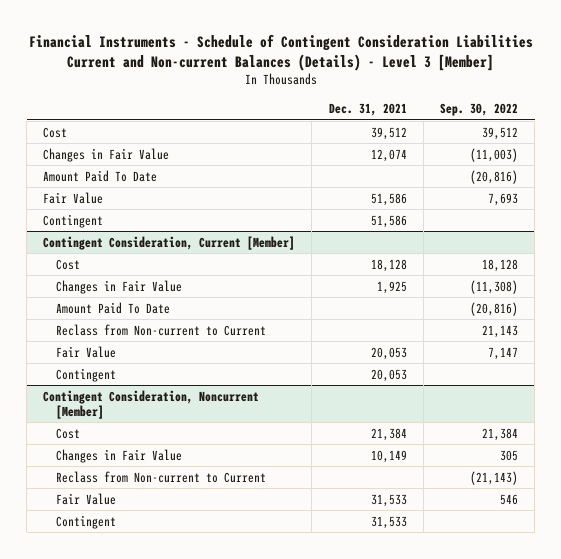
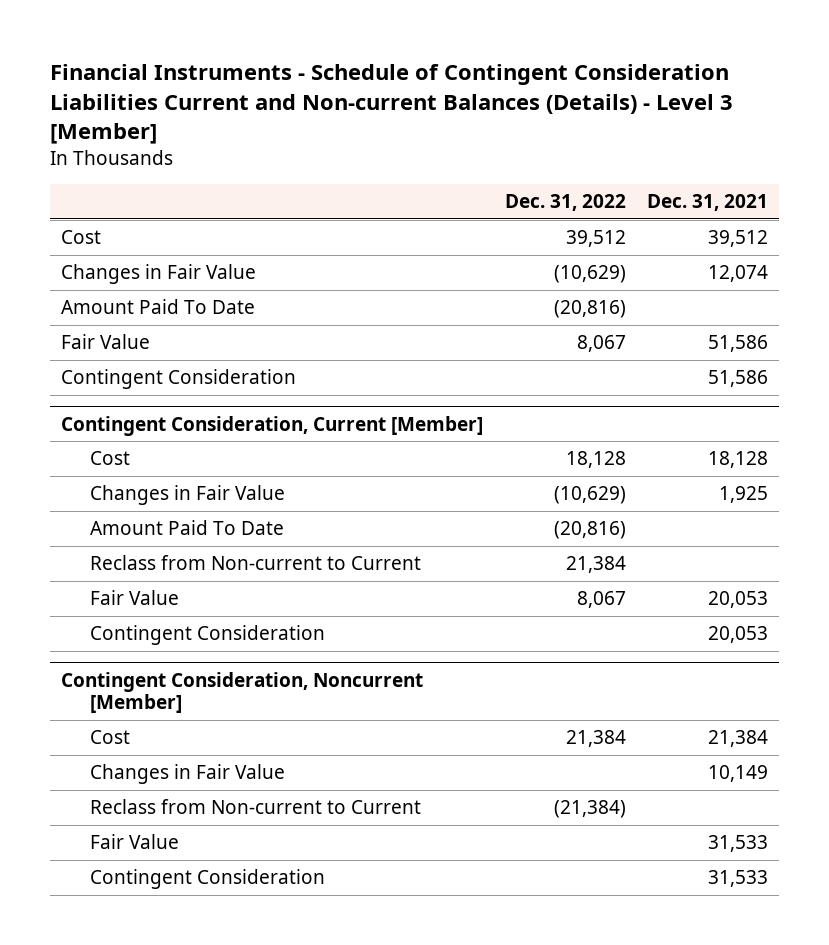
[439,102,518,116] Sep. 30, 2022 -> none
none -> [504,194,626,212] Dec. 31, 2022
[43,213,104,228] Contingent -> [61,369,297,390] Contingent Consideration
[55,367,116,382] Contingent -> [89,625,325,646] Contingent Consideration
[55,514,116,529] Contingent -> [89,869,325,890] Contingent Consideration

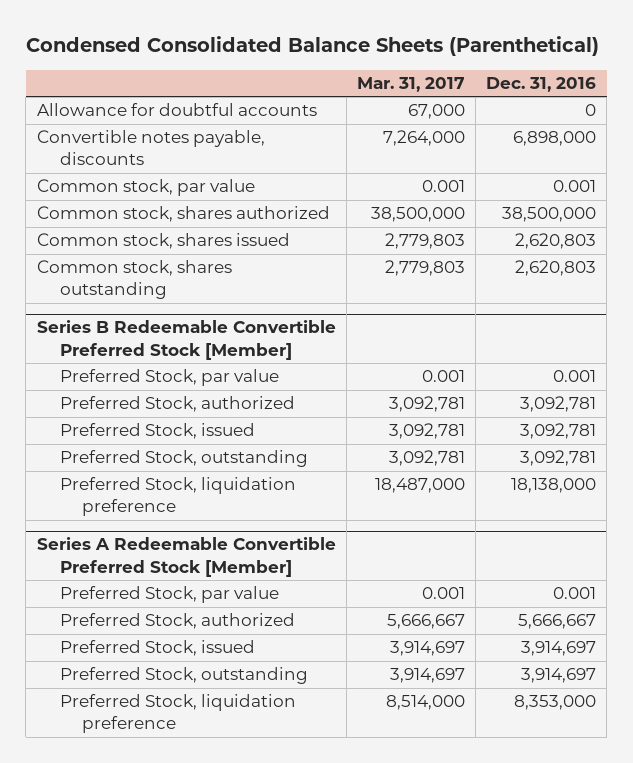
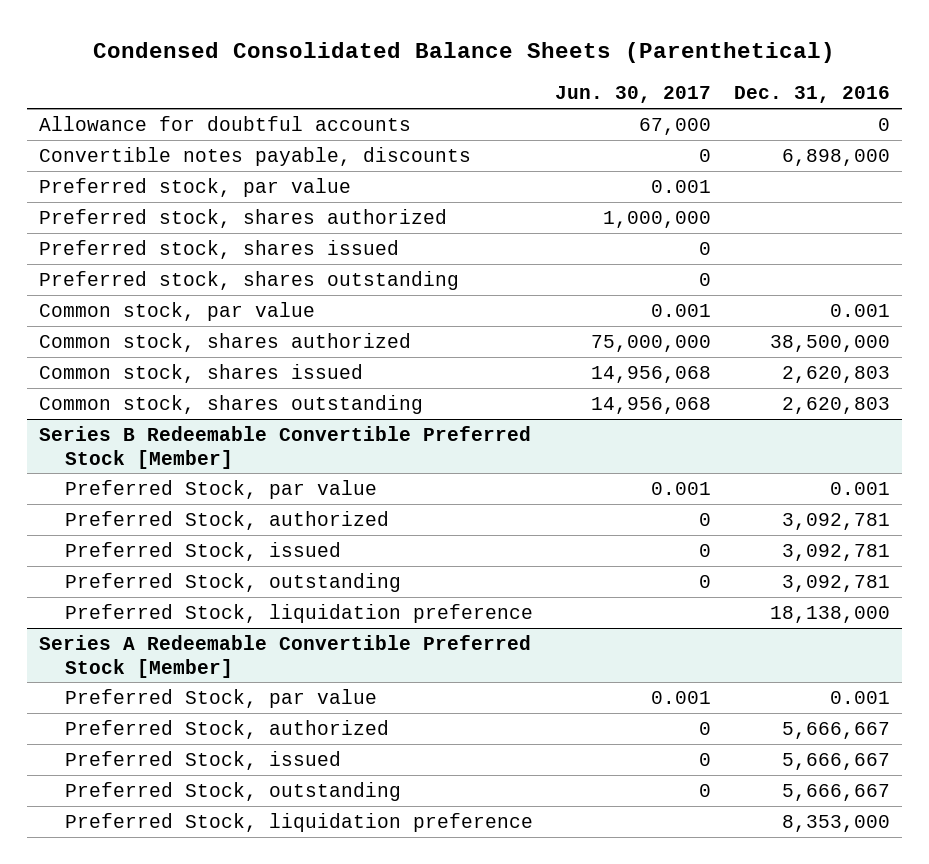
[356,76,465,92] Mar. 31, 2017 -> none
none -> [555,86,712,104] Jun. 30, 2017
none -> [38,177,351,197] Preferred stock, par value
none -> [38,208,447,228] Preferred stock, shares authorized
none -> [38,239,399,259] Preferred stock, shares issued
none -> [38,270,459,290] Preferred stock, shares outstanding
[521,641,597,657] 3,914,697 -> [782,752,891,770] 5,666,667
[521,668,597,684] 3,914,697 -> [782,783,891,801] 5,666,667

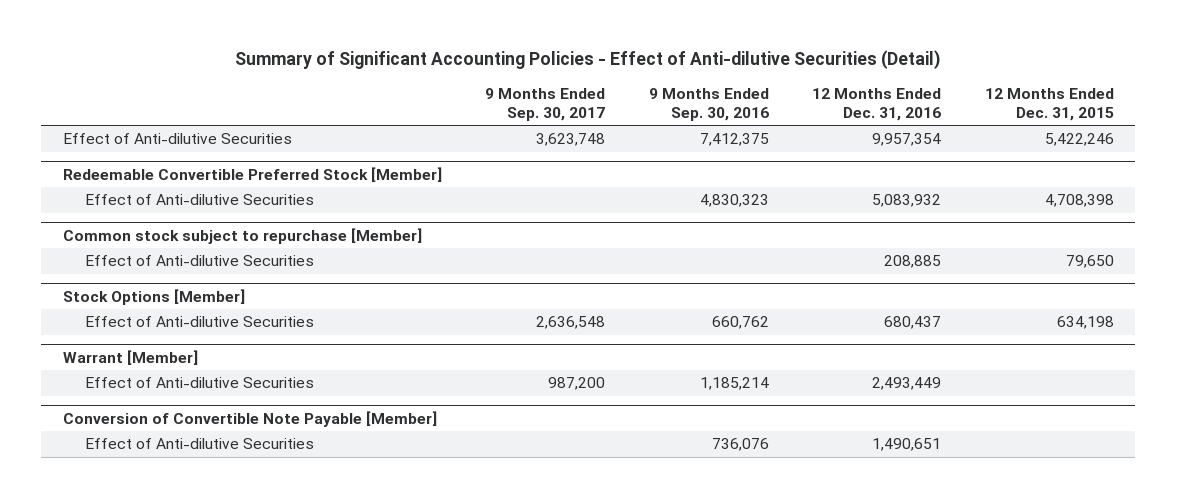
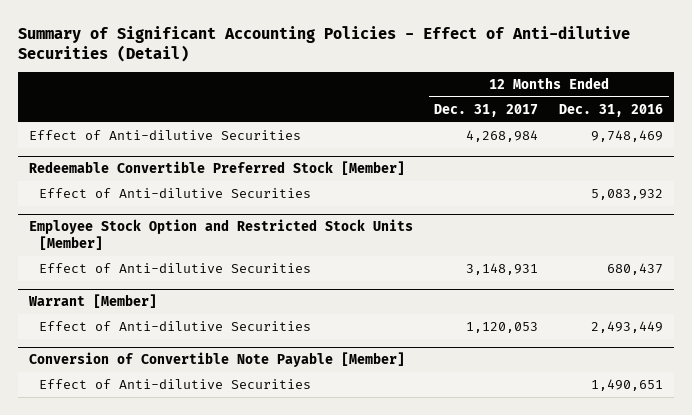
[485,87,606,121] 9 Months Ended Sep. 30, 2017 -> none
[648,87,769,121] 9 Months Ended Sep. 30, 2016 -> none
[984,87,1114,121] 12 Months Ended Dec. 31, 2015 -> none
none -> [434,103,539,117] Dec. 31, 2017
[872,133,942,147] 9,957,354 -> [591,129,664,142] 9,748,469
[63,227,423,244] Common stock subject to repurchase [Member] -> none
[85,255,315,267] Effect of Anti-dilutive Securities -> none
[63,288,246,305] Stock Options [Member] -> none
none -> [28,219,413,250] Employee Stock Option and Restricted Stock Units [Member]

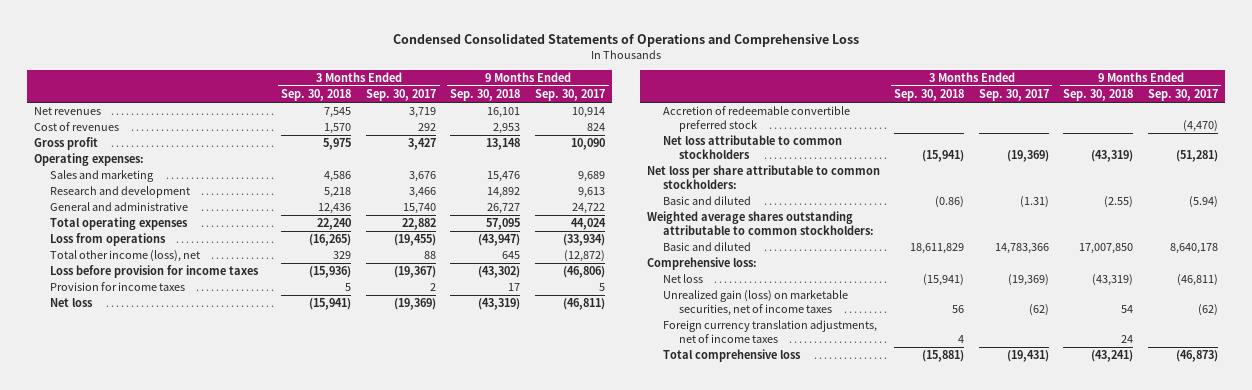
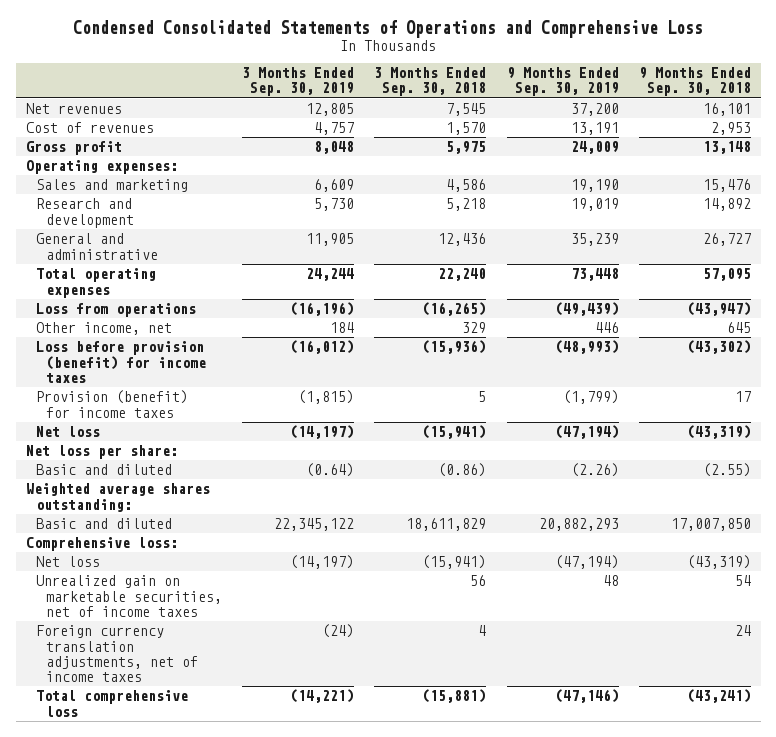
[365,89,436,102] Sep. 30, 2017 -> none
[534,89,605,102] Sep. 30, 2017 -> none
none -> [242,67,355,97] 3 Months Ended Sep. 30, 2019
none -> [506,67,619,97] 9 Months Ended Sep. 30, 2019
[50,250,201,263] Total other income (loss), net -> [35,322,172,336] Other income, net
[50,265,260,279] Loss before provision for income taxes -> [35,341,206,383] Loss before provision (benefit) for income taxes
[50,282,186,292] Provision for income taxes -> [35,390,188,418] Provision (benefit) for income taxes
[663,106,851,132] Accretion of redeemable convertible preferred stock -> none
[663,135,843,159] Net loss attributable to common stockholders -> none
[646,165,880,189] Net loss per share attributable to common stockholders: -> [25,445,178,460] Net loss per share:
[646,211,875,235] Weighted average shares outstanding attributable to common stockholders: -> [25,483,210,512] Weighted average shares outstanding:
[663,290,849,316] Unrealized gain (loss) on marketable securities, net of income taxes -> [35,575,222,617] Unrealized gain on marketable securities, net of income taxes

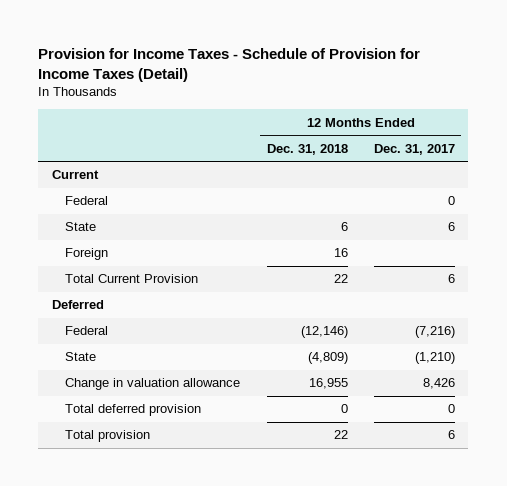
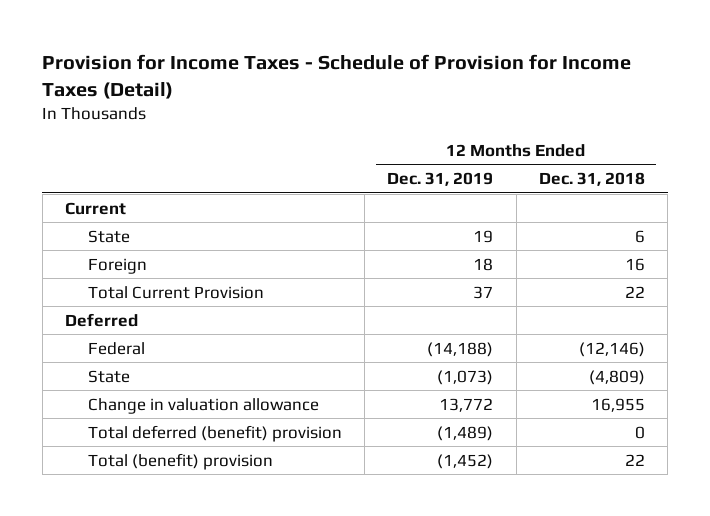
[373,143,455,155] Dec. 31, 2017 -> none
none -> [387,172,494,187] Dec. 31, 2019
[65,196,109,206] Federal -> none
[65,404,202,417] Total deferred provision -> [87,424,342,442] Total deferred (benefit) provision
[65,430,151,443] Total provision -> [87,452,273,470] Total (benefit) provision

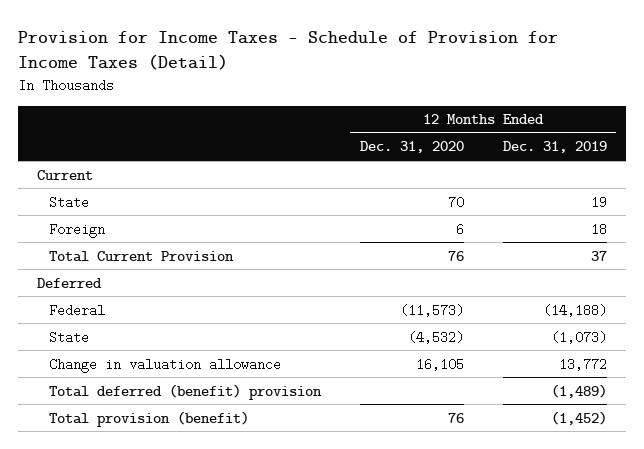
[538,172,645,187] Dec. 31, 2018 -> none
none -> [360,141,465,154] Dec. 31, 2020
[87,452,273,470] Total (benefit) provision -> [49,410,250,427] Total provision (benefit)

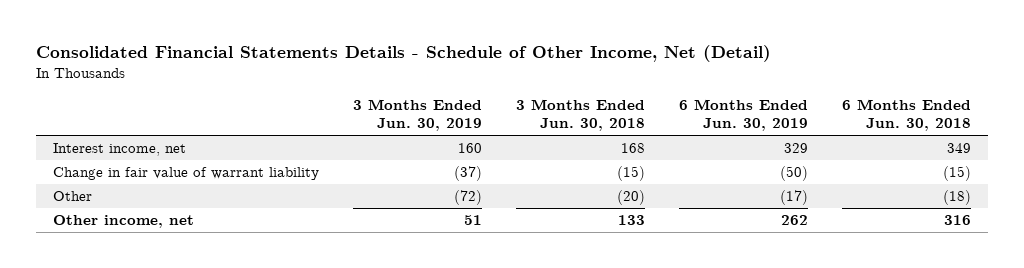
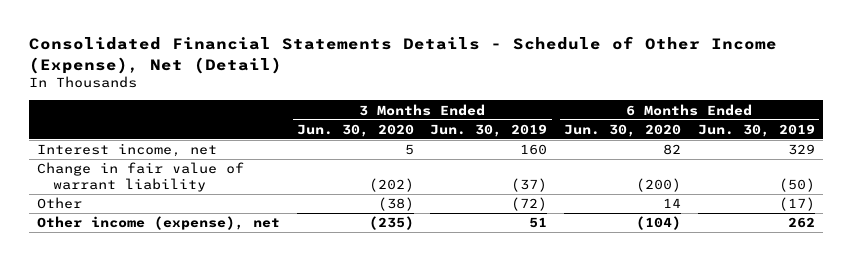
[35,45,771,63] Consolidated Financial Statements Details - Schedule of Other Income, Net (Detail) -> [28,36,777,74] Consolidated Financial Statements Details - Schedule of Other Income (Expense), Net (Detail)
[515,98,645,132] 3 Months Ended Jun. 30, 2018 -> none
[841,98,971,132] 6 Months Ended Jun. 30, 2018 -> none
none -> [296,123,414,137] Jun. 30, 2020
none -> [564,123,682,137] Jun. 30, 2020
[52,214,194,228] Other income, net -> [37,216,281,231] Other income (expense), net

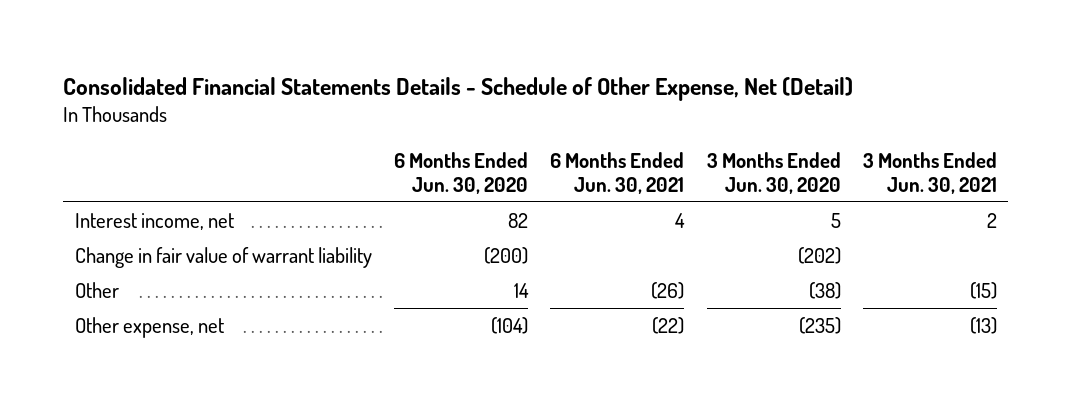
[28,36,777,74] Consolidated Financial Statements Details - Schedule of Other Income (Expense), Net (Detail) -> [63,76,854,101] Consolidated Financial Statements Details - Schedule of Other Expense, Net (Detail)
[430,123,548,137] Jun. 30, 2019 -> none
[697,123,815,137] Jun. 30, 2019 -> none
none -> [550,151,685,194] 6 Months Ended Jun. 30, 2021
none -> [863,151,998,194] 3 Months Ended Jun. 30, 2021
[37,216,281,231] Other income (expense), net -> [74,317,224,339] Other expense, net

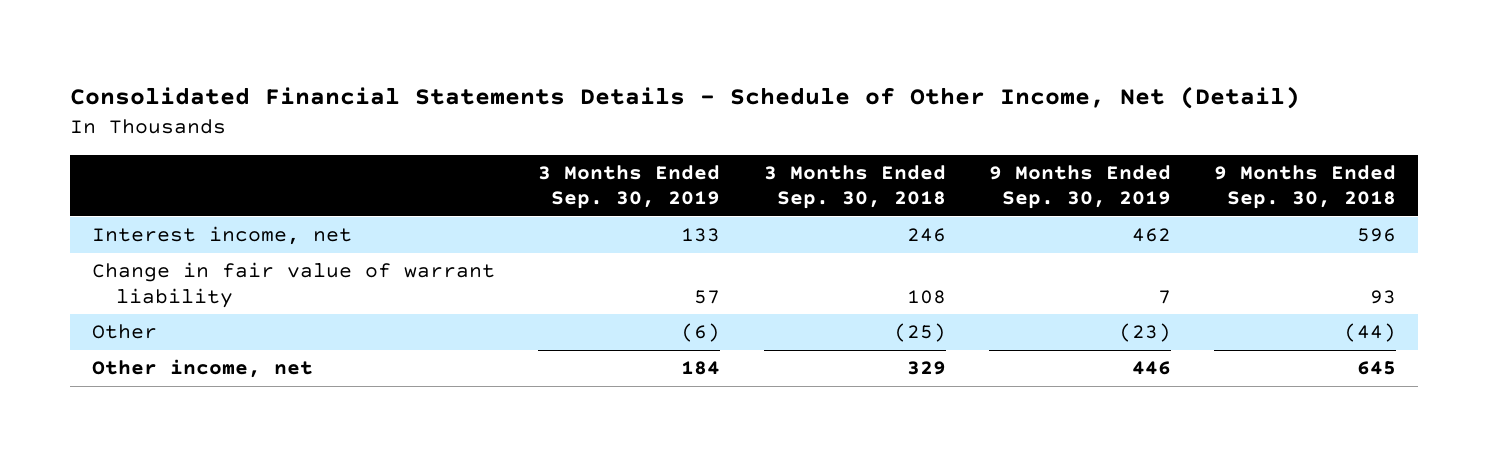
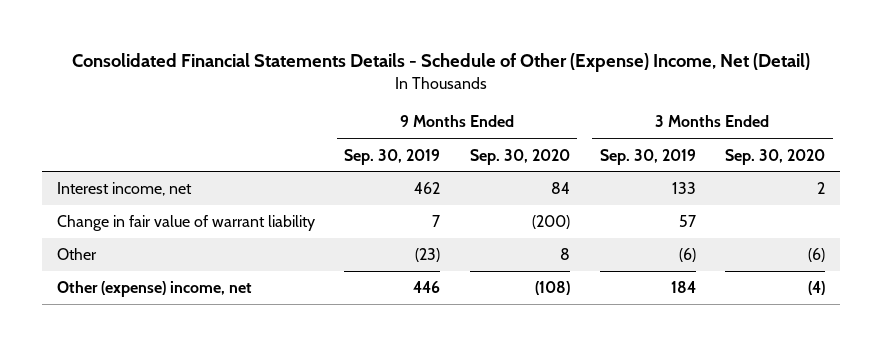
[70,85,1301,109] Consolidated Financial Statements Details - Schedule of Other Income, Net (Detail) -> [72,53,811,73] Consolidated Financial Statements Details - Schedule of Other (Expense) Income, Net (Detail)
[763,164,946,210] 3 Months Ended Sep. 30, 2018 -> none
[1214,164,1397,210] 9 Months Ended Sep. 30, 2018 -> none
none -> [470,148,571,165] Sep. 30, 2020
none -> [725,148,826,165] Sep. 30, 2020
[92,359,314,379] Other income, net -> [56,281,252,298] Other (expense) income, net

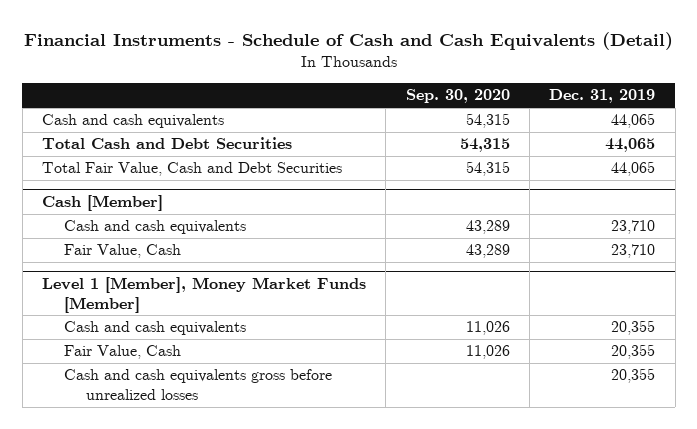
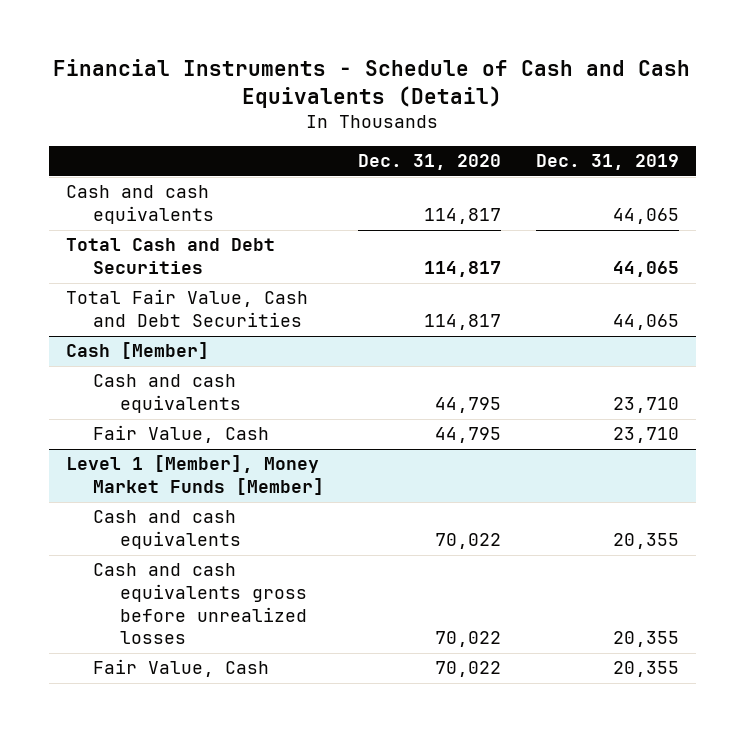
[405,89,510,104] Sep. 30, 2020 -> none
none -> [358,154,502,171] Dec. 31, 2020
[64,345,182,360] Fair Value, Cash -> [93,659,270,678] Fair Value, Cash

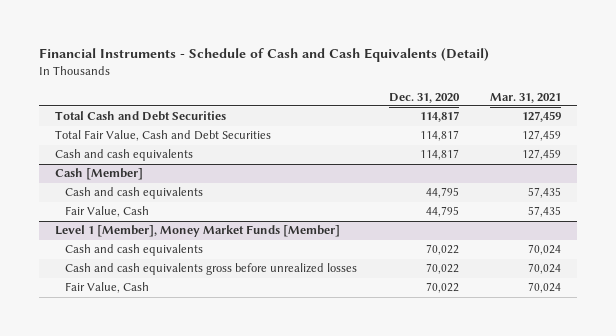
[535,154,679,171] Dec. 31, 2019 -> none
none -> [490,92,562,103] Mar. 31, 2021
[66,185,215,225] Cash and cash equivalents -> [55,149,194,162] Cash and cash equivalents

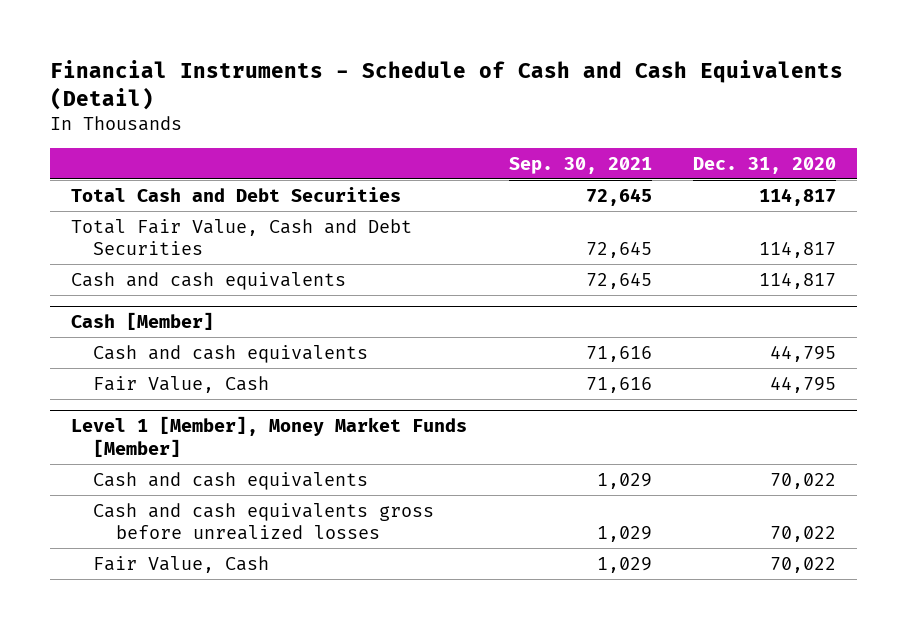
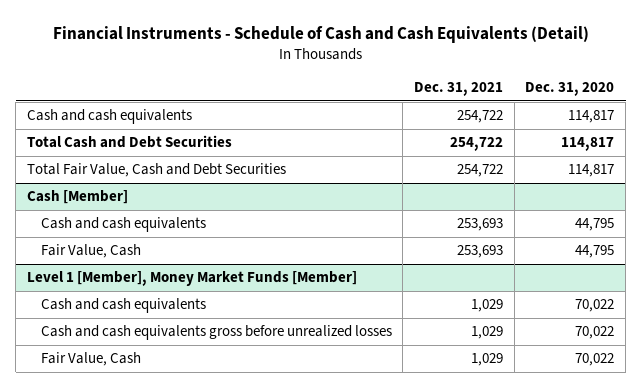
[508,156,652,174] Sep. 30, 2021 -> none
none -> [414,81,504,96] Dec. 31, 2021
[70,271,346,290] Cash and cash equivalents -> [27,109,193,125] Cash and cash equivalents

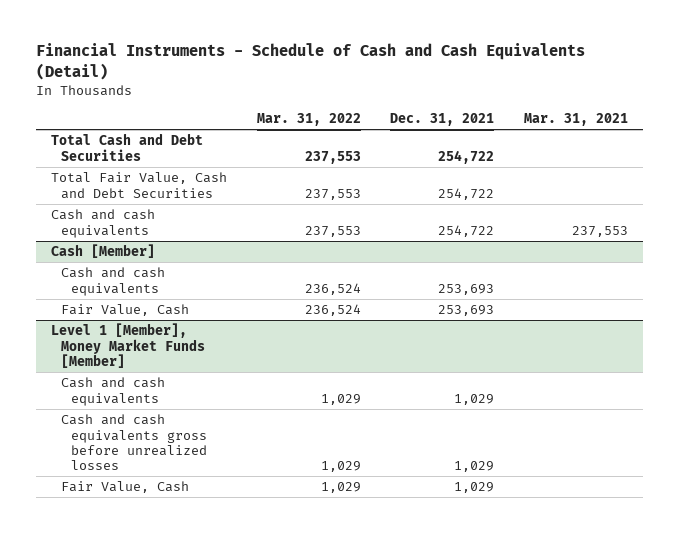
[525,81,615,96] Dec. 31, 2020 -> none
none -> [256,112,361,126] Mar. 31, 2022
none -> [523,112,628,126] Mar. 31, 2021
[27,109,193,125] Cash and cash equivalents -> [50,209,155,238] Cash and cash equivalents

